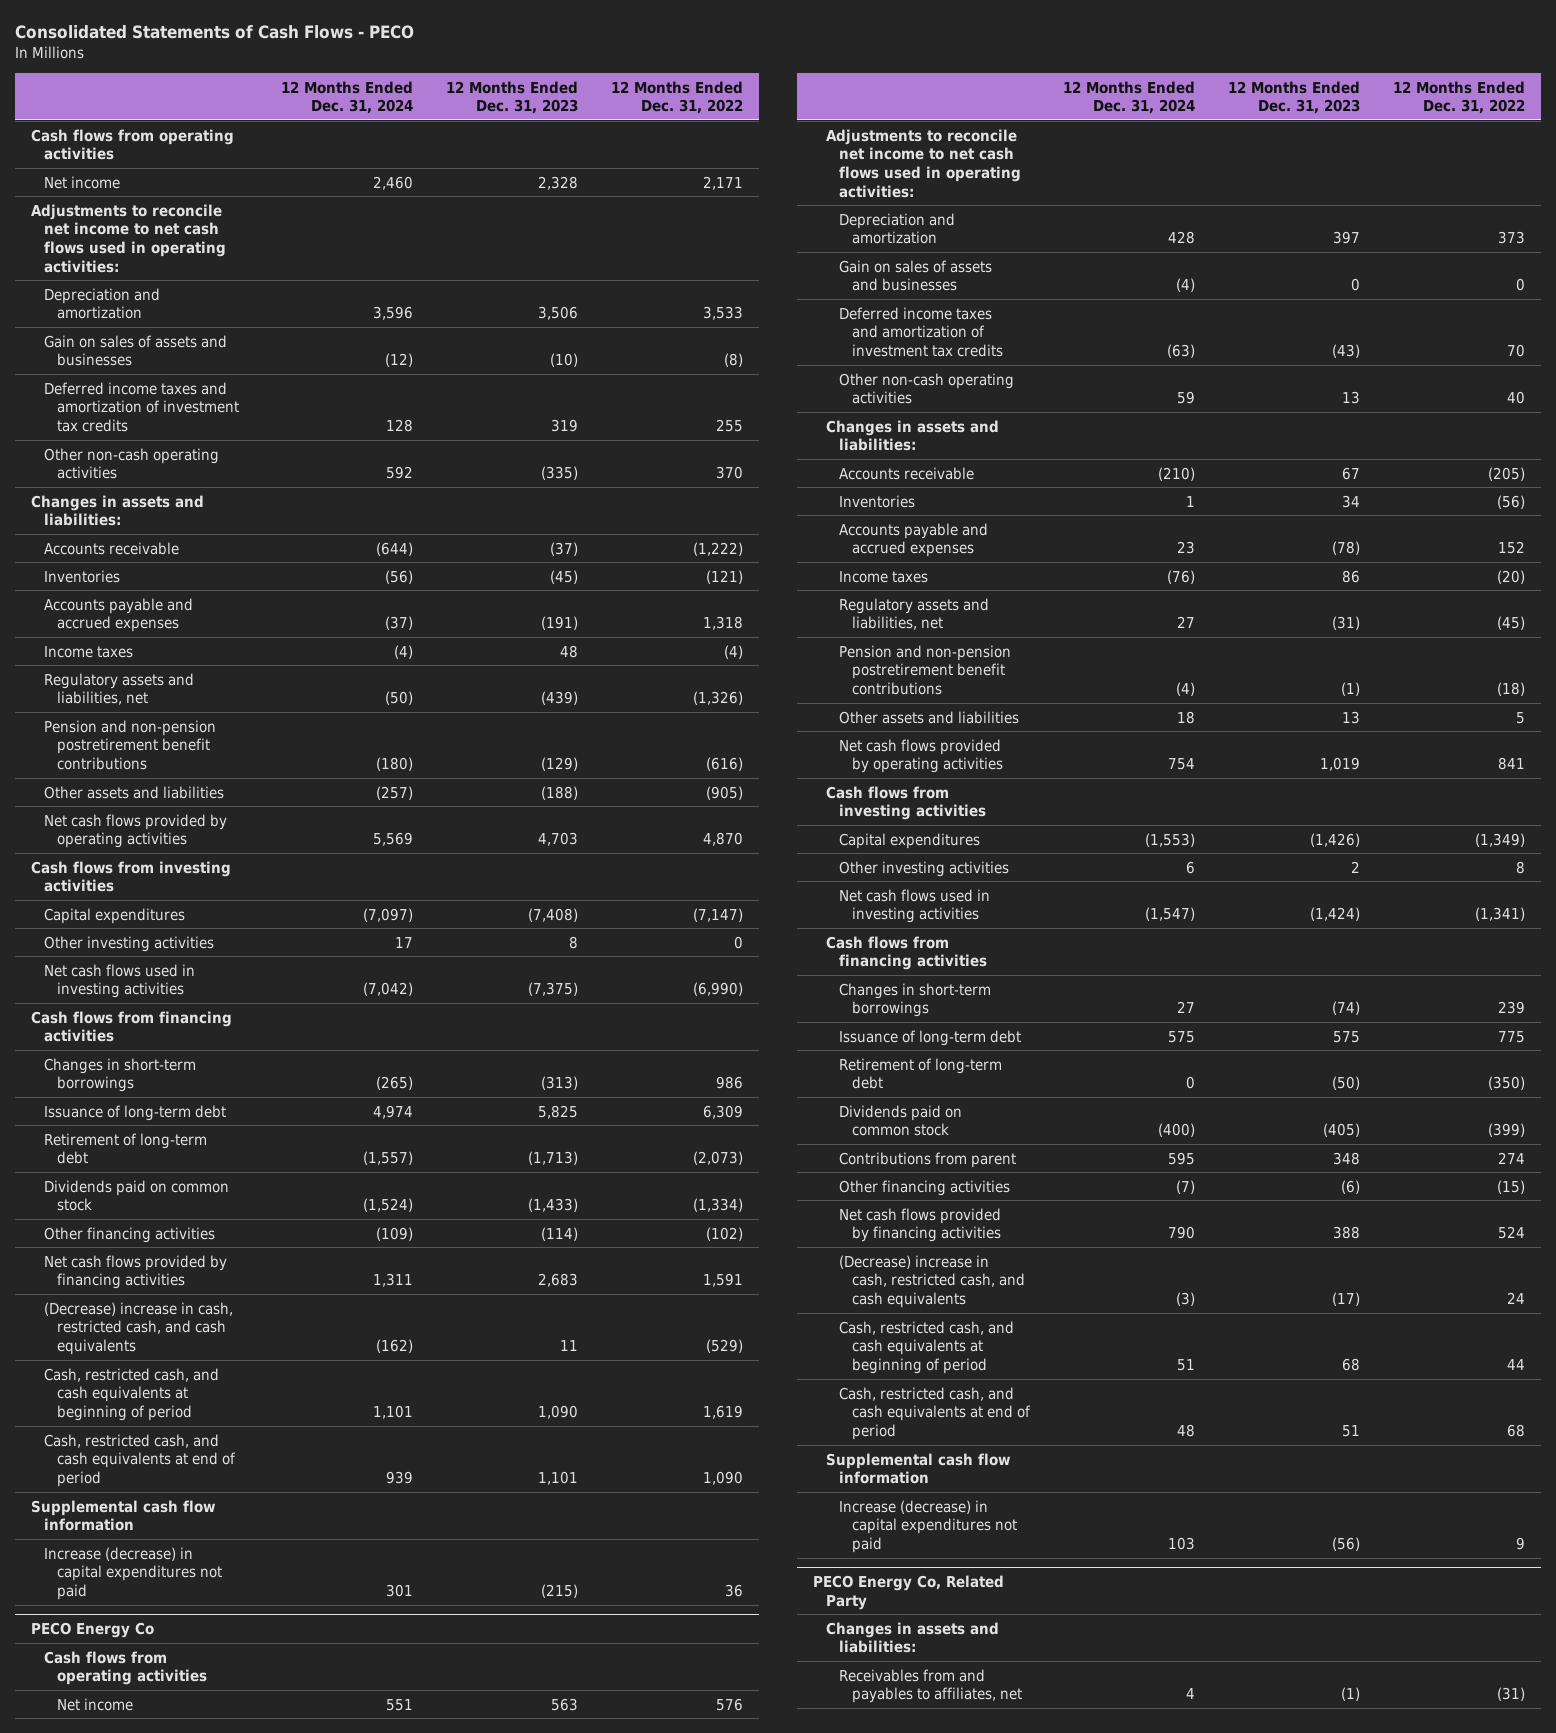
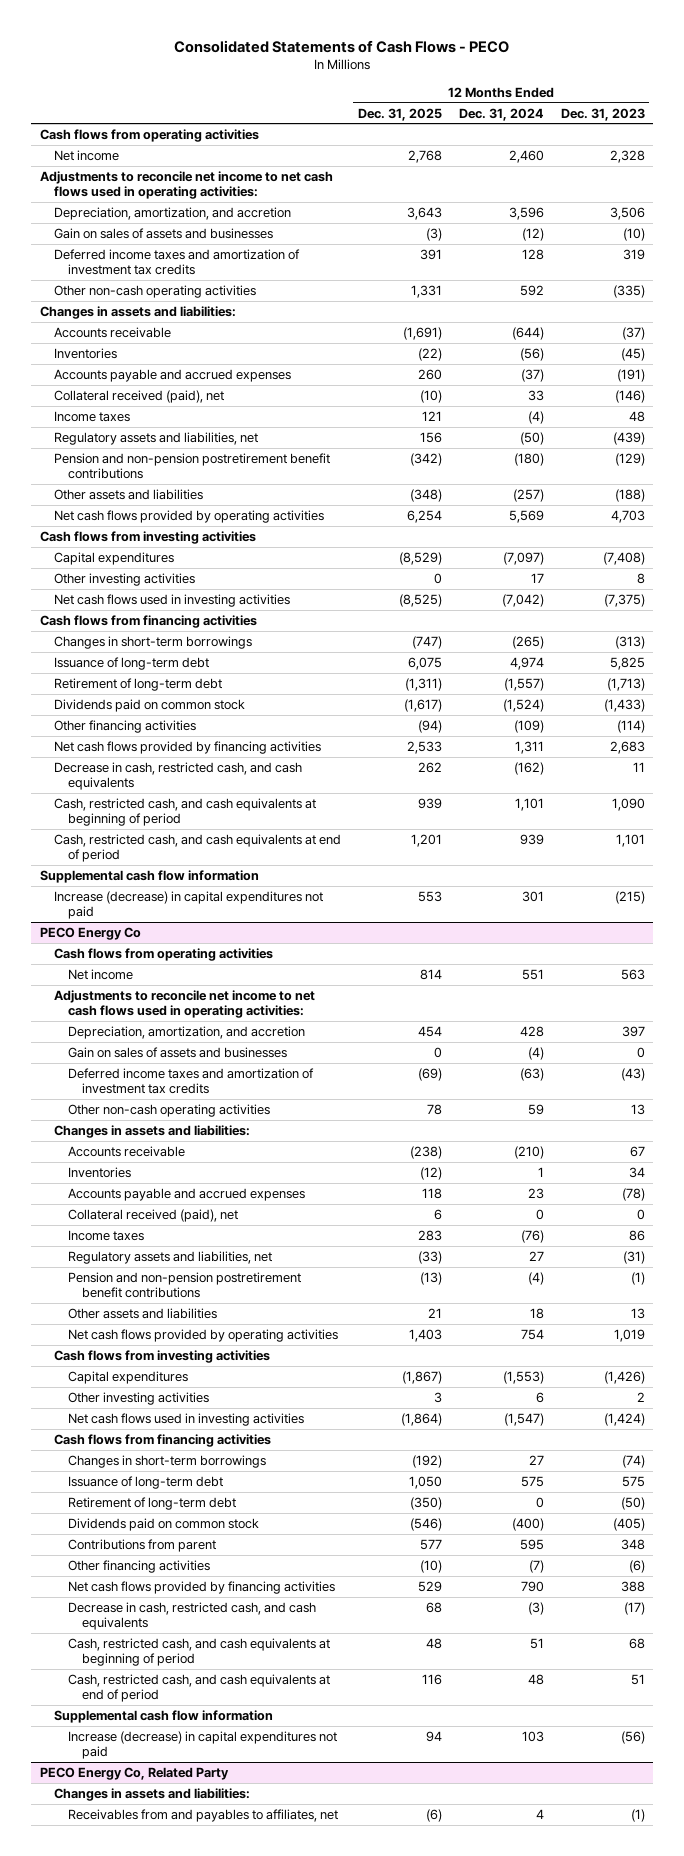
[610,80,743,115] 12 Months Ended Dec. 31, 2022 -> none
none -> [357,107,442,121] Dec. 31, 2025
[44,287,161,320] Depreciation and amortization -> [53,206,291,220] Depreciation, amortization, and accretion
none -> [53,389,224,403] Collateral received (paid), net
[44,1301,234,1355] (Decrease) increase in cash, restricted cash, and cash equivalents -> [53,761,302,791] Decrease in cash, restricted cash, and cash equivalents
[839,212,956,245] Depreciation and amortization -> [67,1025,305,1039] Depreciation, amortization, and accretion
none -> [67,1208,238,1222] Collateral received (paid), net
[839,1254,1026,1308] (Decrease) increase in cash, restricted cash, and cash equivalents -> [67,1601,316,1631] Decrease in cash, restricted cash, and cash equivalents

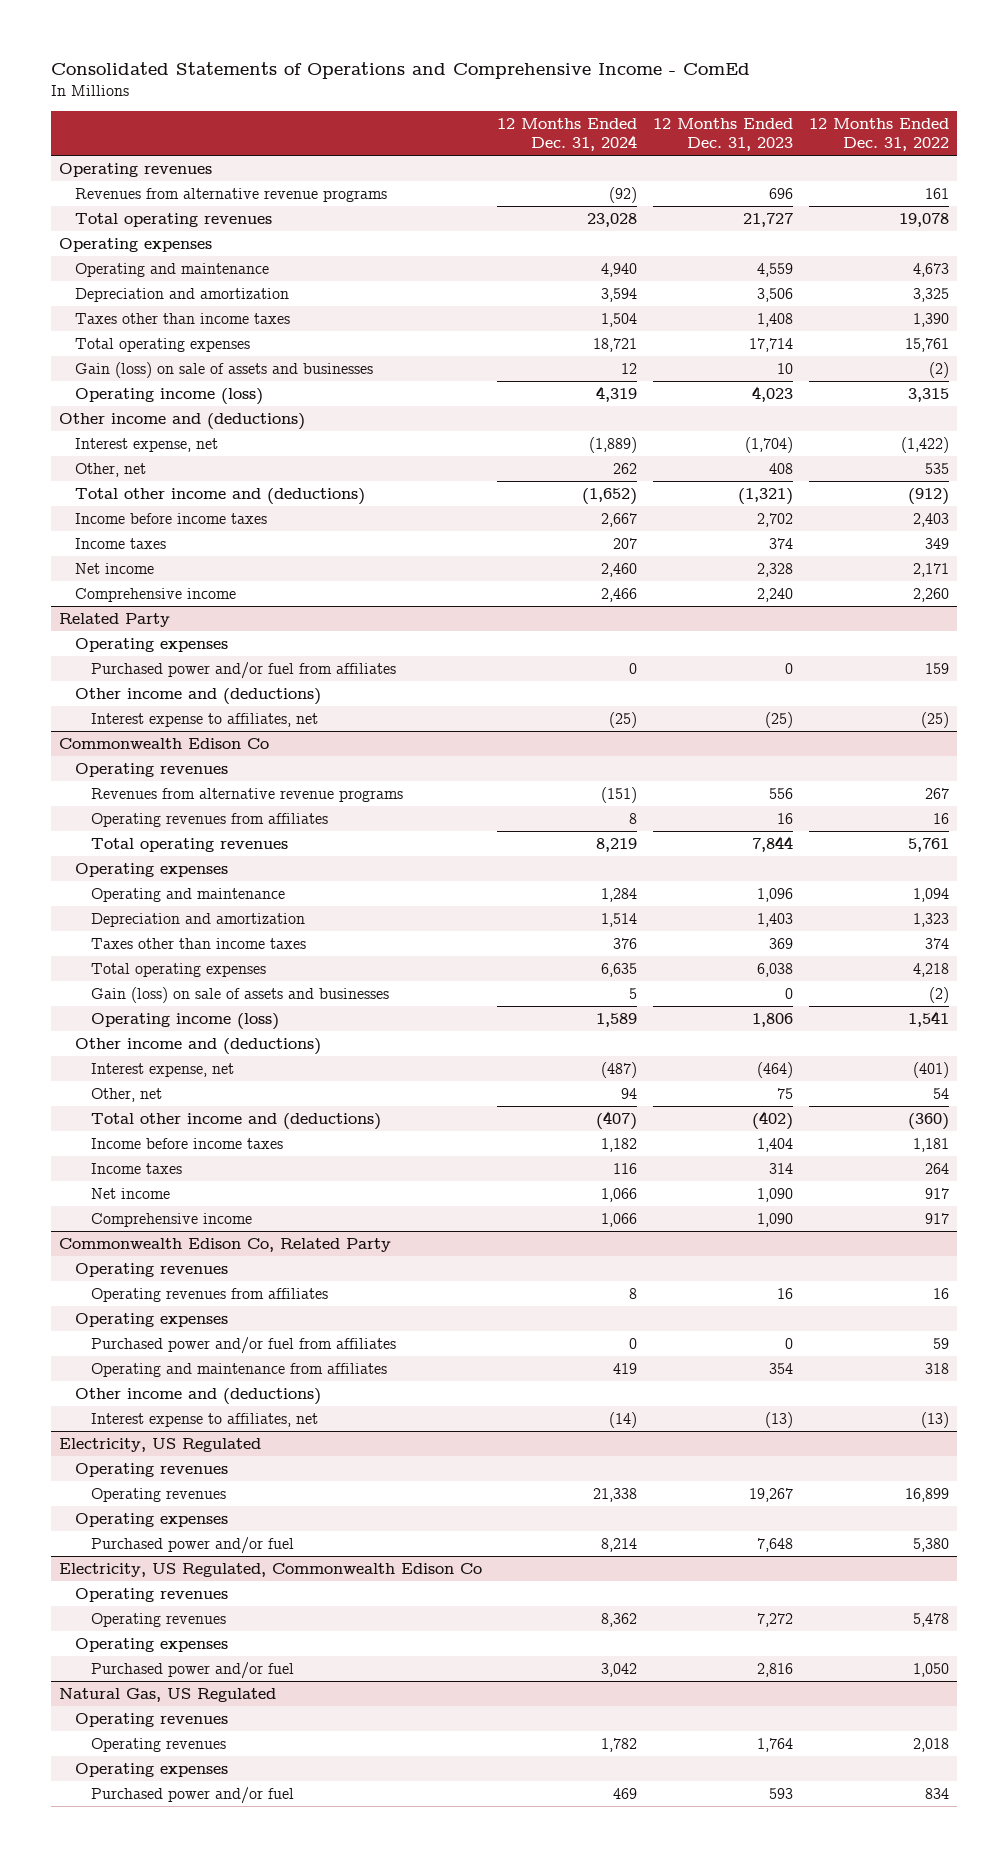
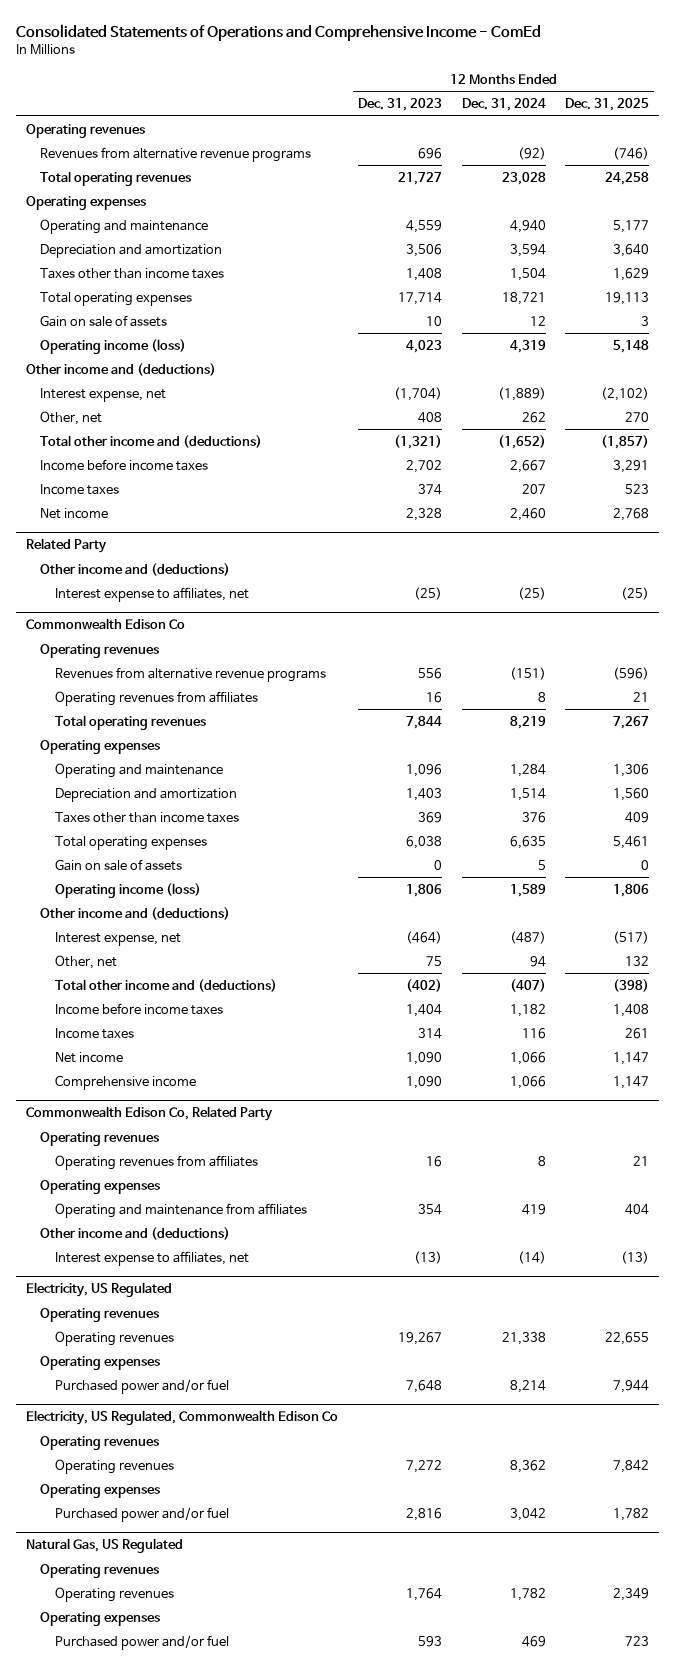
[809,118,950,152] 12 Months Ended Dec. 31, 2022 -> none
none -> [565,98,650,112] Dec. 31, 2025
[74,361,373,378] Gain (loss) on sale of assets and businesses -> [40,314,168,327] Gain on sale of assets
[74,587,236,602] Comprehensive income -> none
[74,637,228,652] Operating expenses -> none
[90,661,396,679] Purchased power and/or fuel from affiliates -> none
[90,986,389,1003] Gain (loss) on sale of assets and businesses -> [54,858,182,871] Gain on sale of assets
[90,1336,396,1354] Purchased power and/or fuel from affiliates -> none

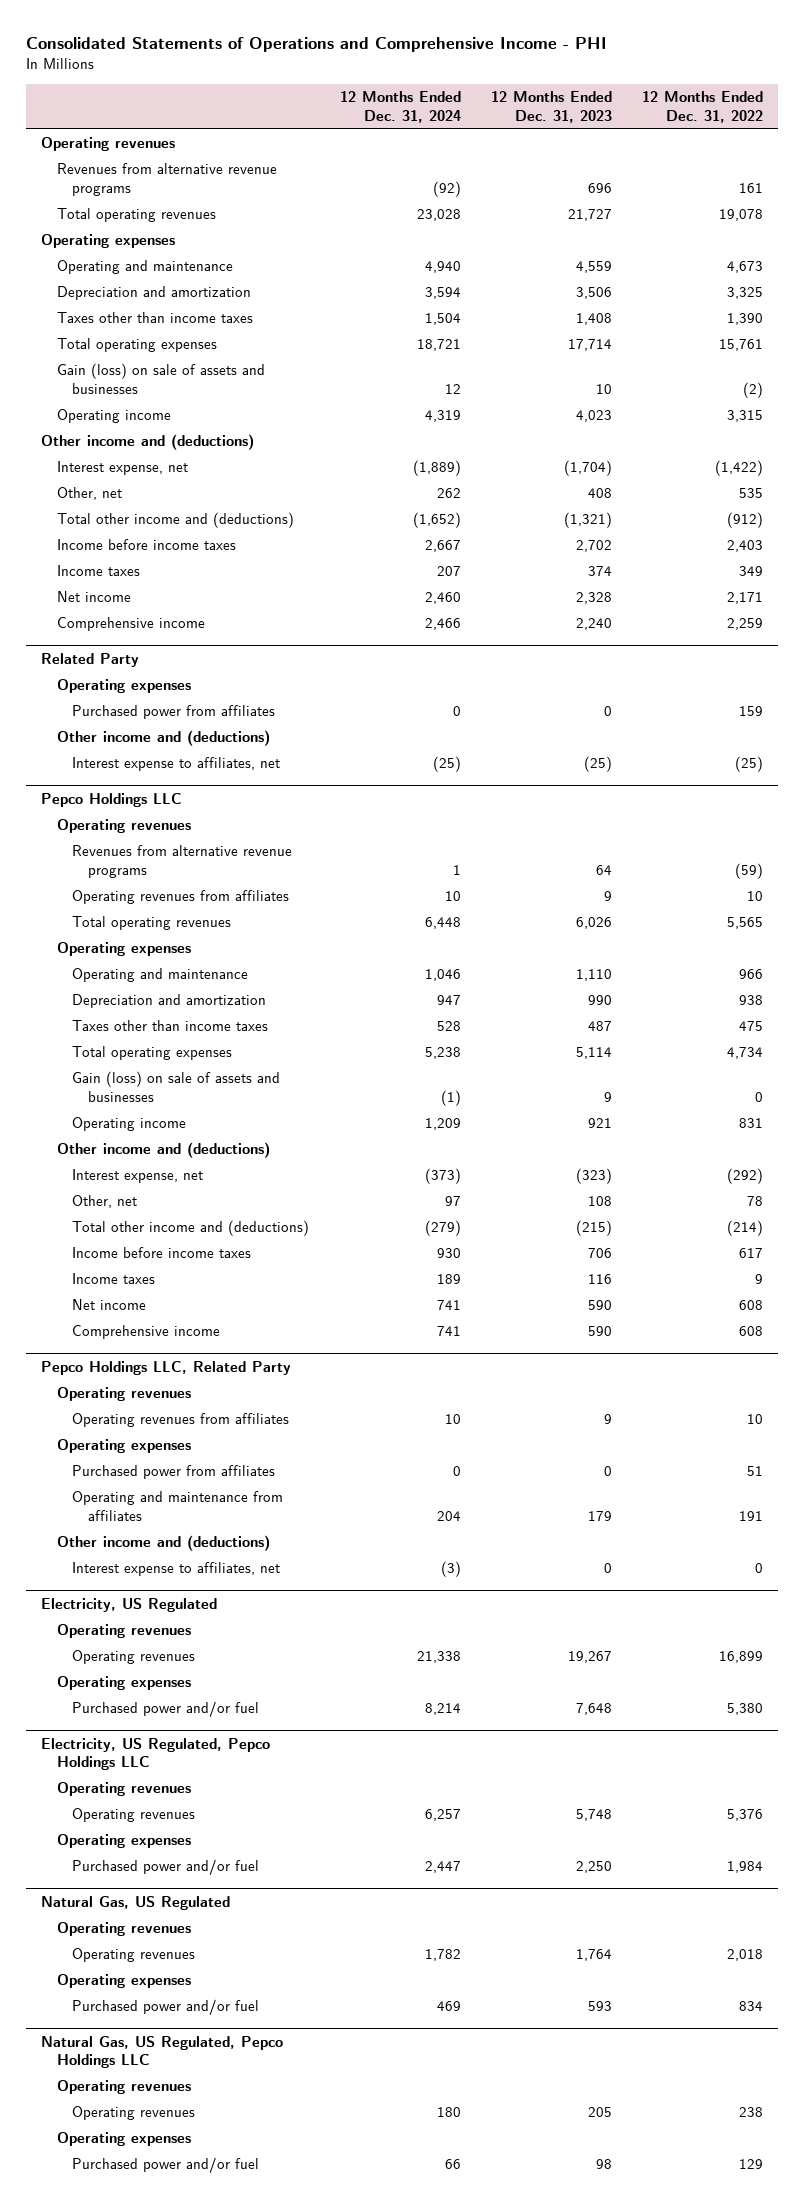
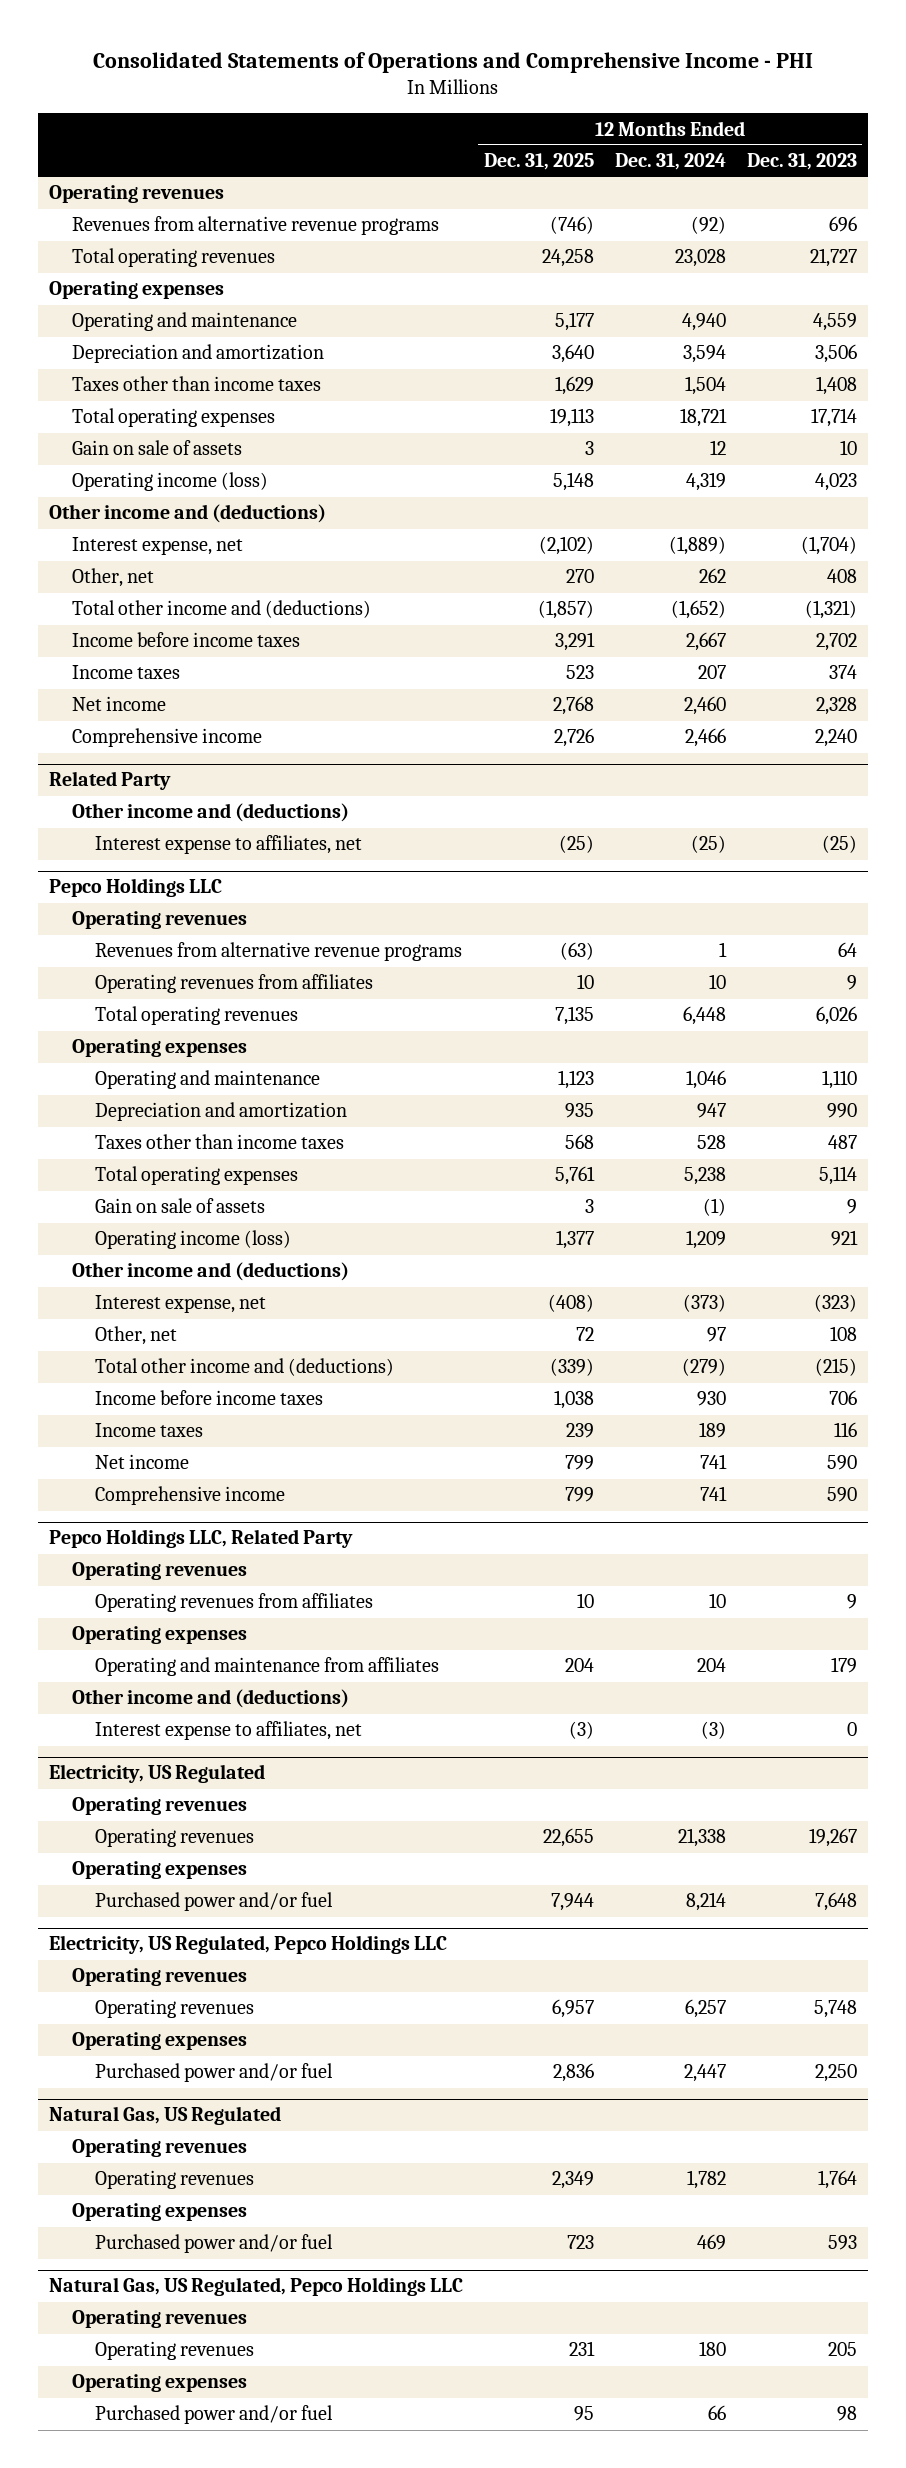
[642,91,764,123] 12 Months Ended Dec. 31, 2022 -> none
none -> [483,153,594,171] Dec. 31, 2025
[56,363,265,394] Gain (loss) on sale of assets and businesses -> [71,440,242,456] Gain on sale of assets
[56,409,171,424] Operating income -> [71,472,268,492] Operating income (loss)
[56,679,191,694] Operating expenses -> none
[72,705,276,720] Purchased power from affiliates -> none
[72,1071,281,1102] Gain (loss) on sale of assets and businesses -> [95,1198,266,1214] Gain on sale of assets
[72,1117,187,1132] Operating income -> [95,1230,292,1250] Operating income (loss)
[72,1465,276,1480] Purchased power from affiliates -> none

